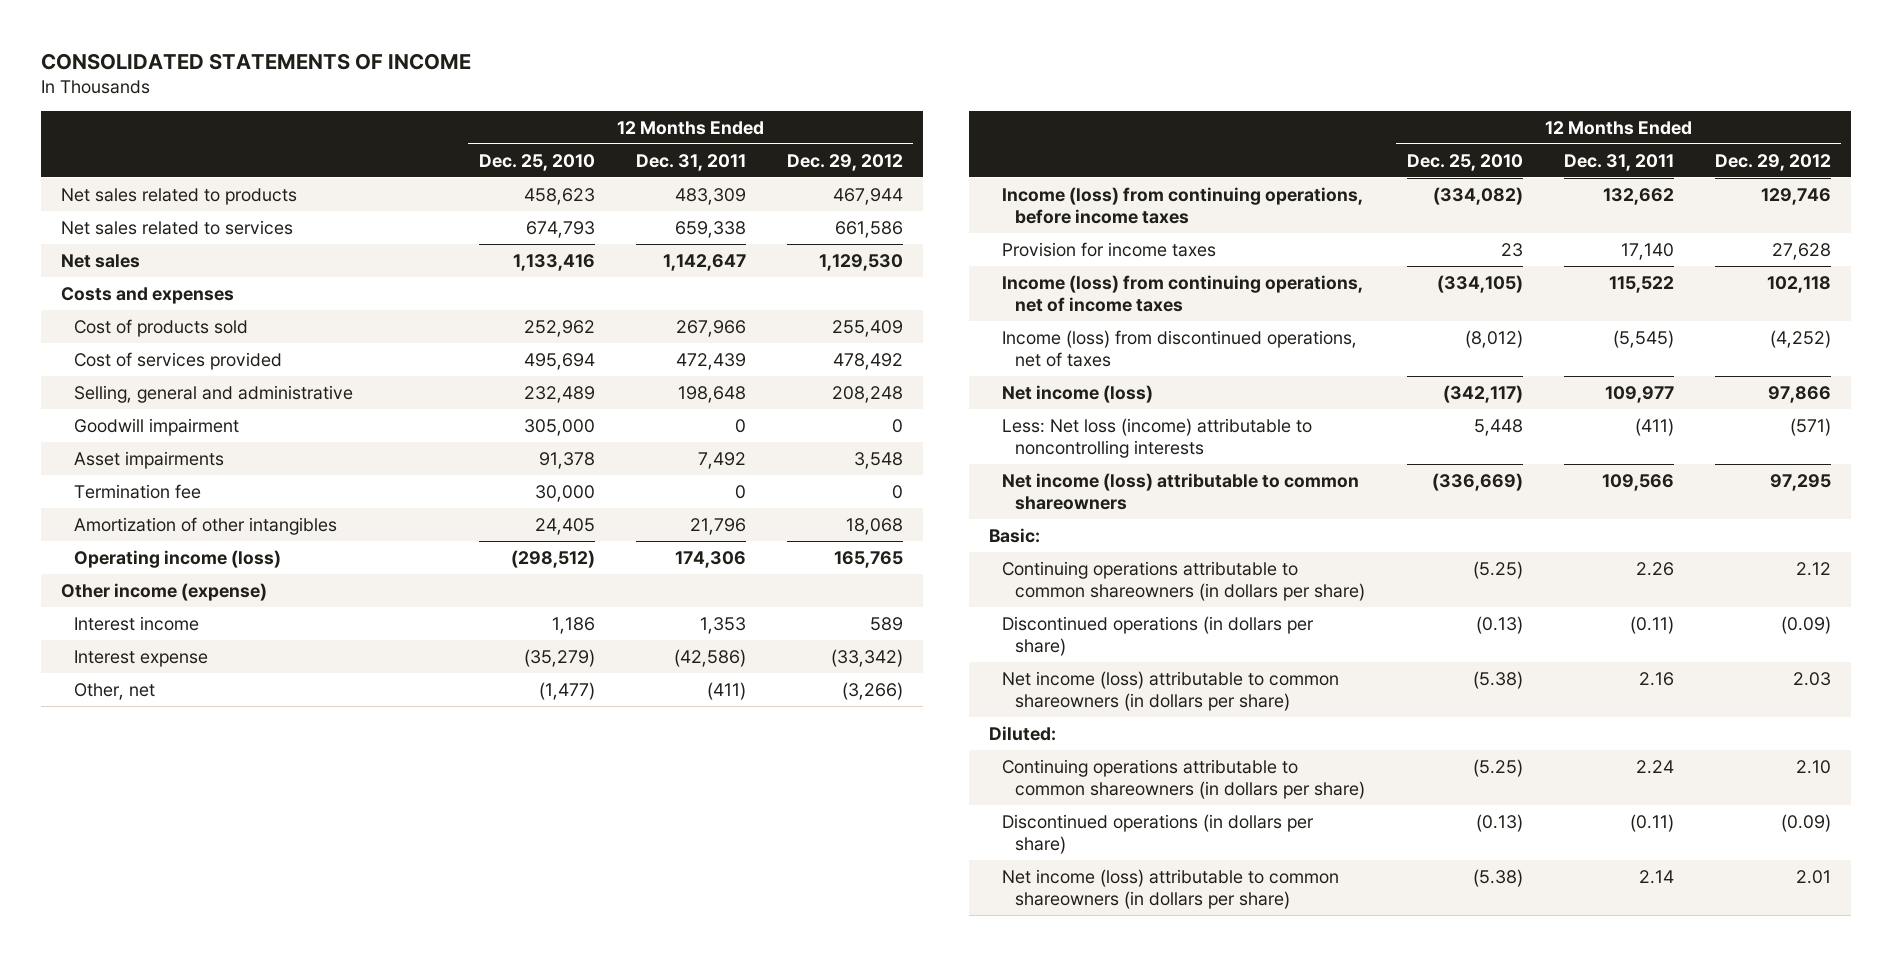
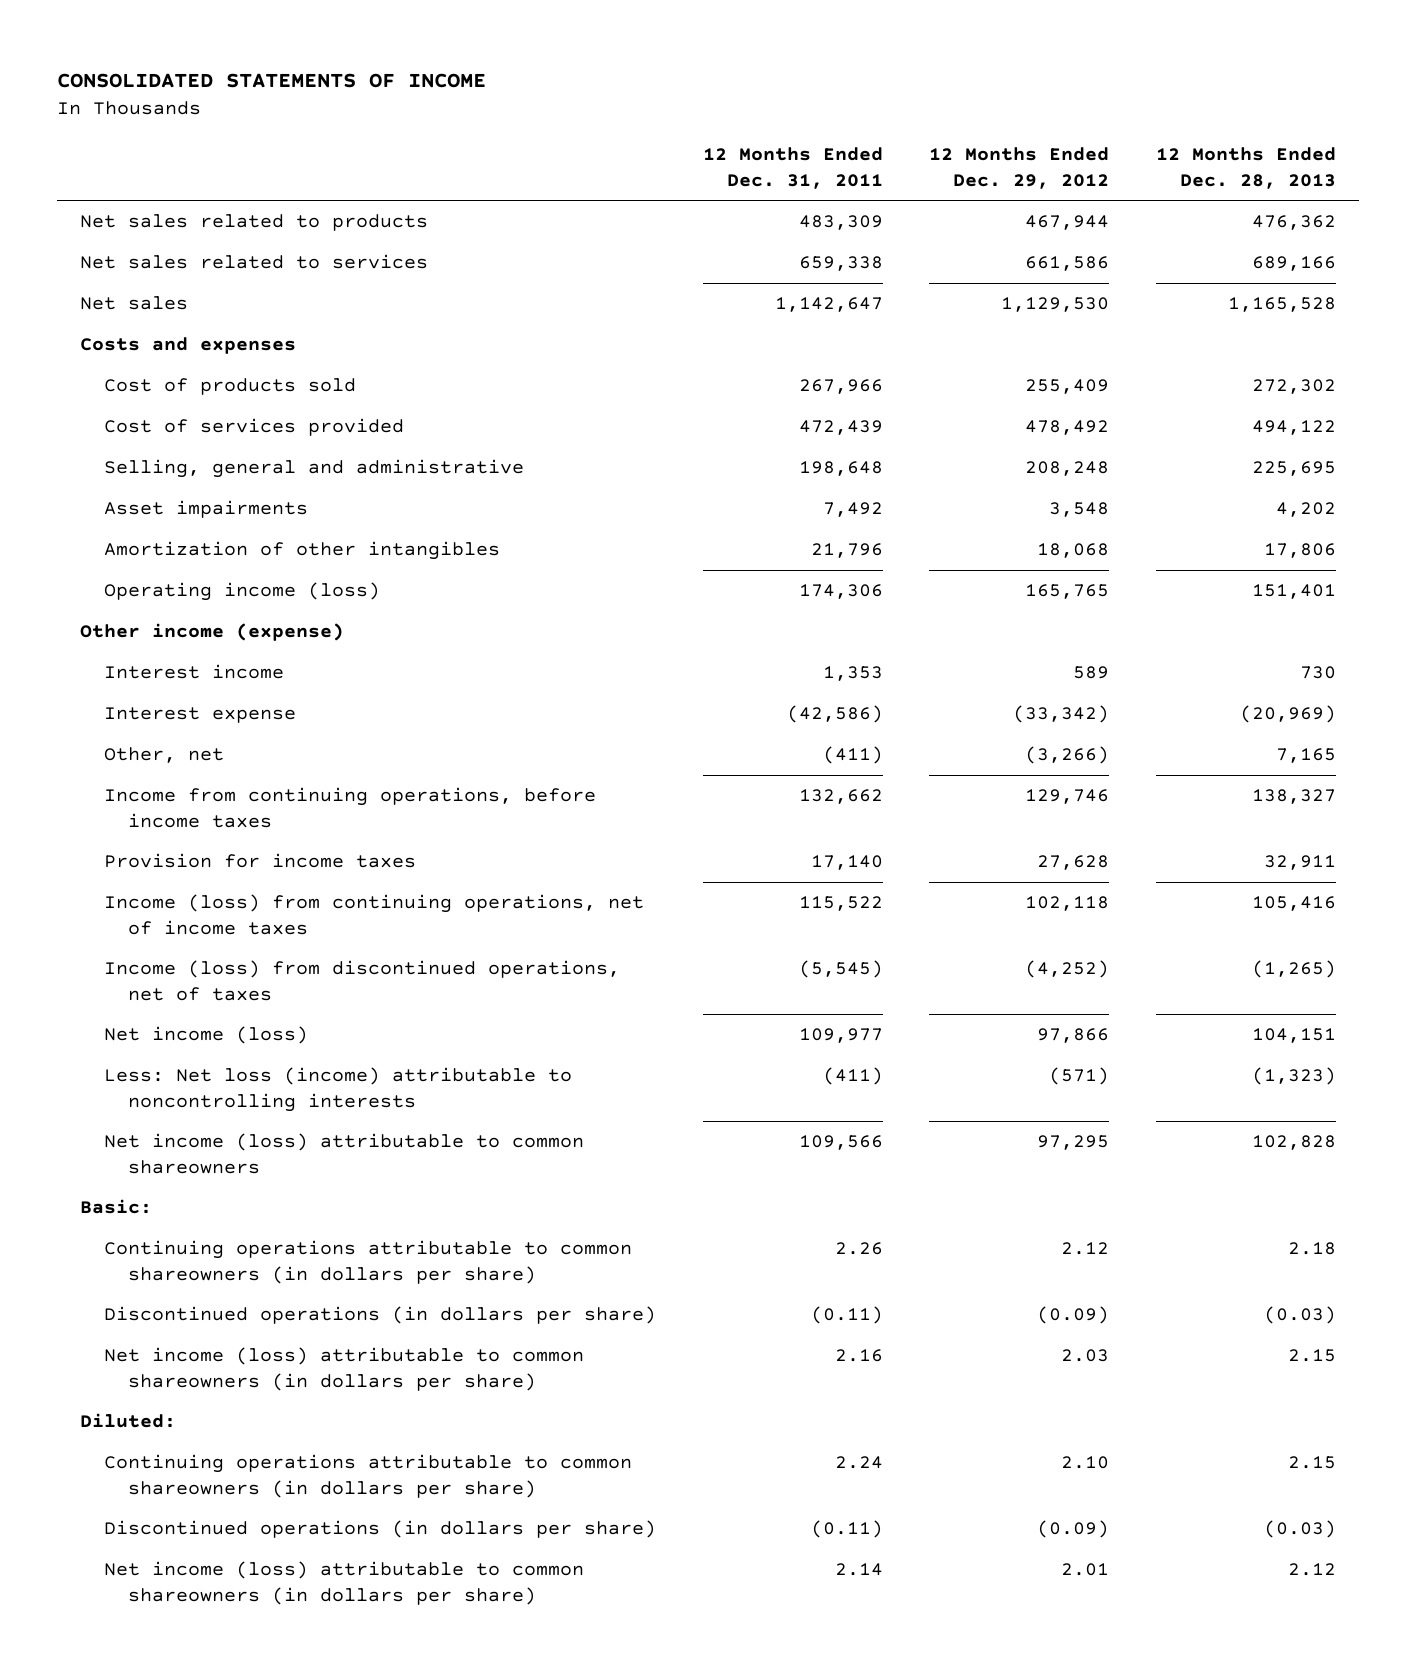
[478,153,595,171] Dec. 25, 2010 -> none
none -> [1155,146,1336,189] 12 Months Ended Dec. 28, 2013
[74,417,240,436] Goodwill impairment -> none
[74,483,202,499] Termination fee -> none
[1002,186,1364,224] Income (loss) from continuing operations, before income taxes -> [103,787,596,828] Income from continuing operations, before income taxes

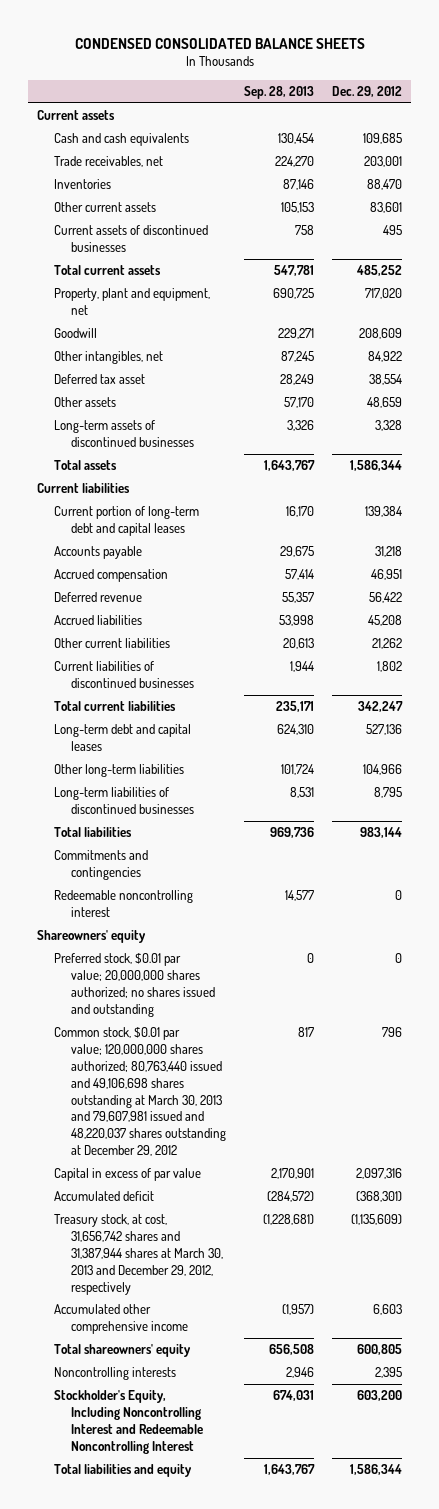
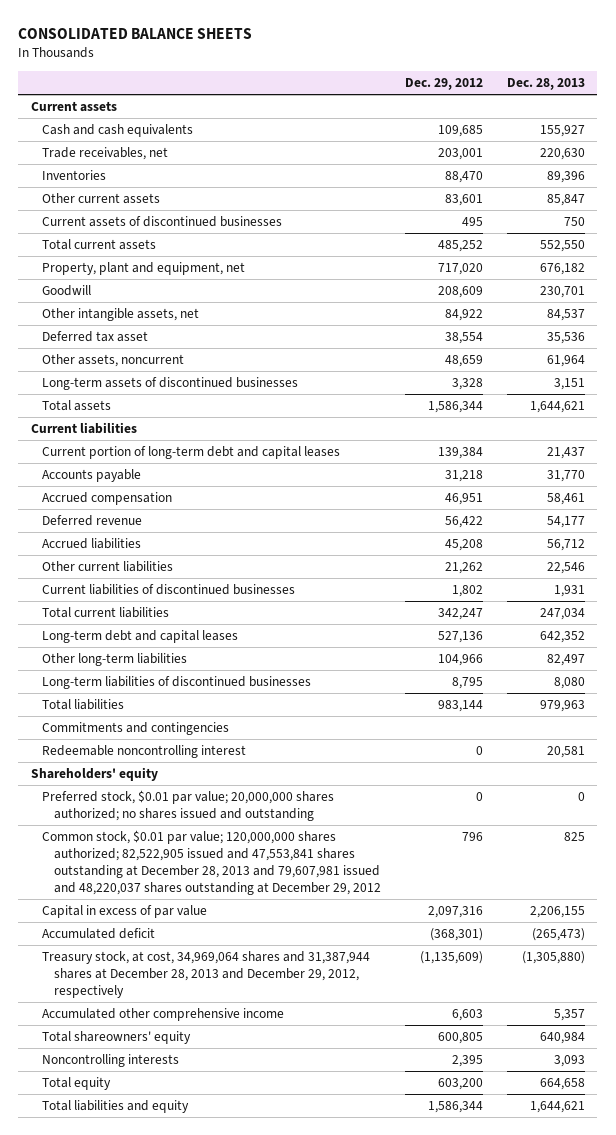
[74,37,365,49] CONDENSED CONSOLIDATED BALANCE SHEETS -> [18,28,253,40] CONSOLIDATED BALANCE SHEETS
[244,86,315,100] Sep. 28, 2013 -> none
none -> [507,78,586,91] Dec. 28, 2013
[54,351,164,365] Other intangibles, net -> [42,308,200,322] Other intangible assets, net
[54,397,117,408] Other assets -> [42,354,185,368] Other assets, noncurrent
[37,930,147,944] Shareowners' equity -> [30,767,158,782] Shareholders' equity
[54,1027,227,1156] Common stock, $0.01 par value; 120,000,000 shares authorized; 80,763,440 issued and 49,106,698 shares outstanding at March 30, 2013 and 79,607,981 issued and 48,220,037 shares outstanding at December 29, 2012 -> [42,830,381,895] Common stock, $0.01 par value; 120,000,000 shares authorized; 82,522,905 issued and 47,553,841 shares outstanding at December 28, 2013 and 79,607,981 issued and 48,220,037 shares outstanding at December 29, 2012
[54,1214,224,1295] Treasury stock, at cost, 31,656,742 shares and 31,387,944 shares at March 30, 2013 and December 29, 2012, respectively -> [42,951,371,998] Treasury stock, at cost, 34,969,064 shares and 31,387,944 shares at December 28, 2013 and December 29, 2012, respectively
[54,1390,204,1454] Stockholder's Equity, Including Noncontrolling Interest and Redeemable Noncontrolling Interest -> [42,1077,112,1091] Total equity

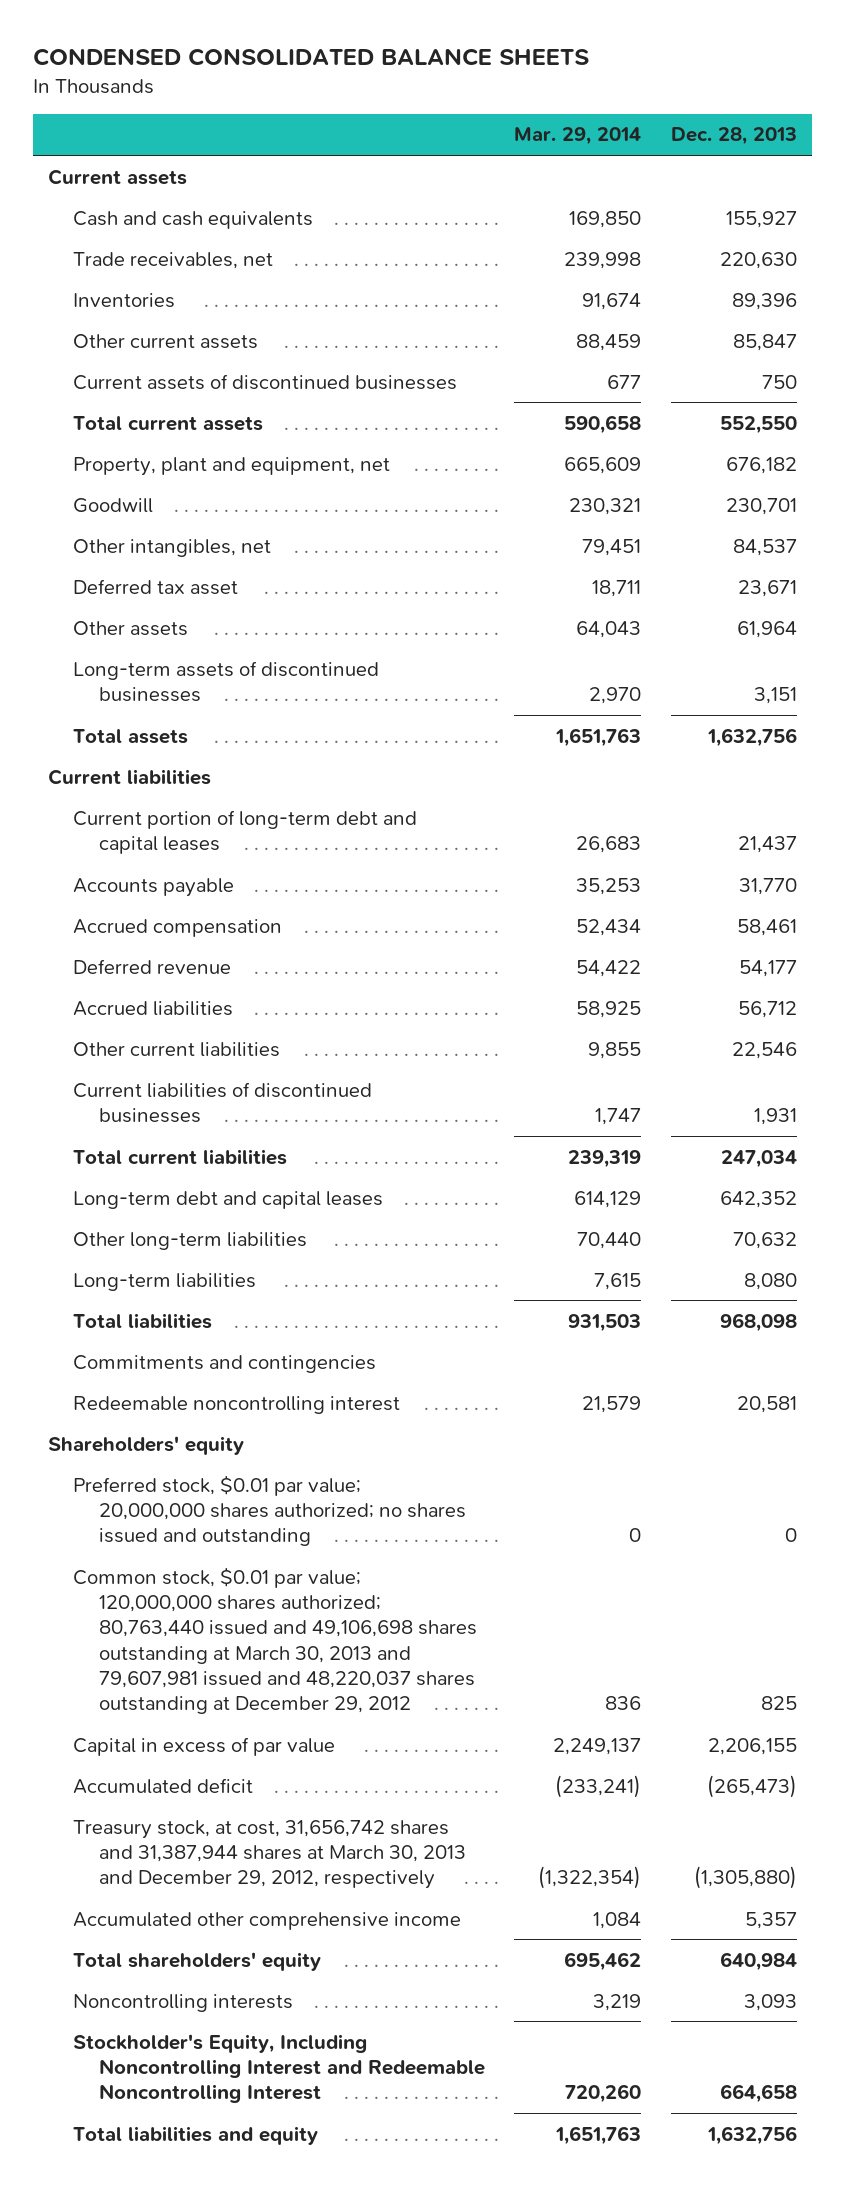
[18,28,253,40] CONSOLIDATED BALANCE SHEETS -> [32,48,589,67] CONDENSED CONSOLIDATED BALANCE SHEETS
[404,78,483,91] Dec. 29, 2012 -> none
none -> [514,127,642,146] Mar. 29, 2014
[42,308,200,322] Other intangible assets, net -> [73,538,272,557] Other intangibles, net
[547,332,586,345] 35,536 -> [737,579,797,597] 23,671
[42,354,185,368] Other assets, noncurrent -> [73,620,189,636] Other assets
[530,401,586,414] 1,644,621 -> [706,727,797,747] 1,632,756
[547,654,586,667] 82,497 -> [732,1231,797,1249] 70,632
[42,676,312,690] Long-term liabilities of discontinued businesses -> [73,1272,257,1291] Long-term liabilities
[540,700,586,713] 979,963 -> [719,1312,797,1332] 968,098
[42,830,381,895] Common stock, $0.01 par value; 120,000,000 shares authorized; 82,522,905 issued and 47,553,841 shares outstanding at December 28, 2013 and 79,607,981 issued and 48,220,037 shares outstanding at December 29, 2012 -> [73,1566,477,1714] Common stock, $0.01 par value; 120,000,000 shares authorized; 80,763,440 issued and 49,106,698 shares outstanding at March 30, 2013 and 79,607,981 issued and 48,220,037 shares outstanding at December 29, 2012
[42,951,371,998] Treasury stock, at cost, 34,969,064 shares and 31,387,944 shares at December 28, 2013 and December 29, 2012, respectively -> [73,1819,466,1890] Treasury stock, at cost, 31,656,742 shares and 31,387,944 shares at March 30, 2013 and December 29, 2012, respectively
[42,1031,192,1045] Total shareowners' equity -> [73,1951,322,1971] Total shareholders' equity
[42,1077,112,1091] Total equity -> [73,2033,485,2104] Stockholder's Equity, Including Noncontrolling Interest and Redeemable Noncontrolling Interest
[530,1101,586,1114] 1,644,621 -> [706,2125,797,2145] 1,632,756

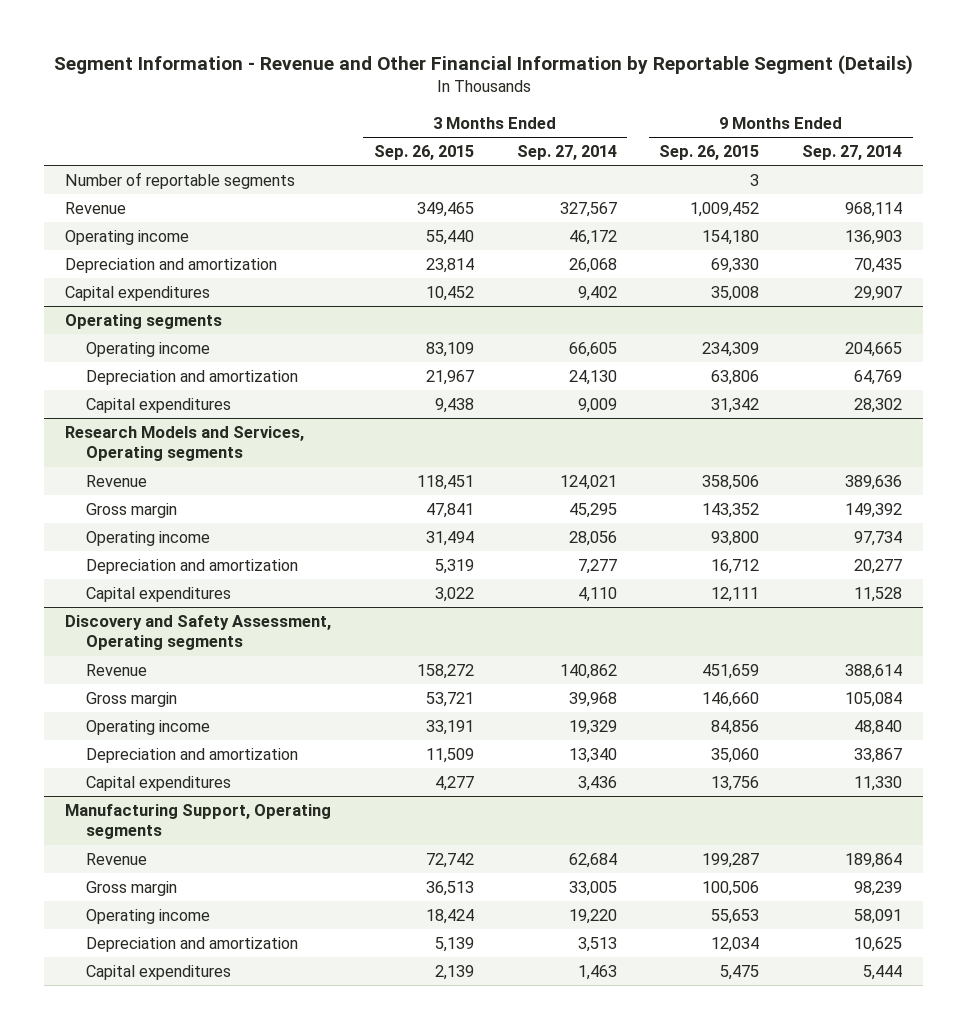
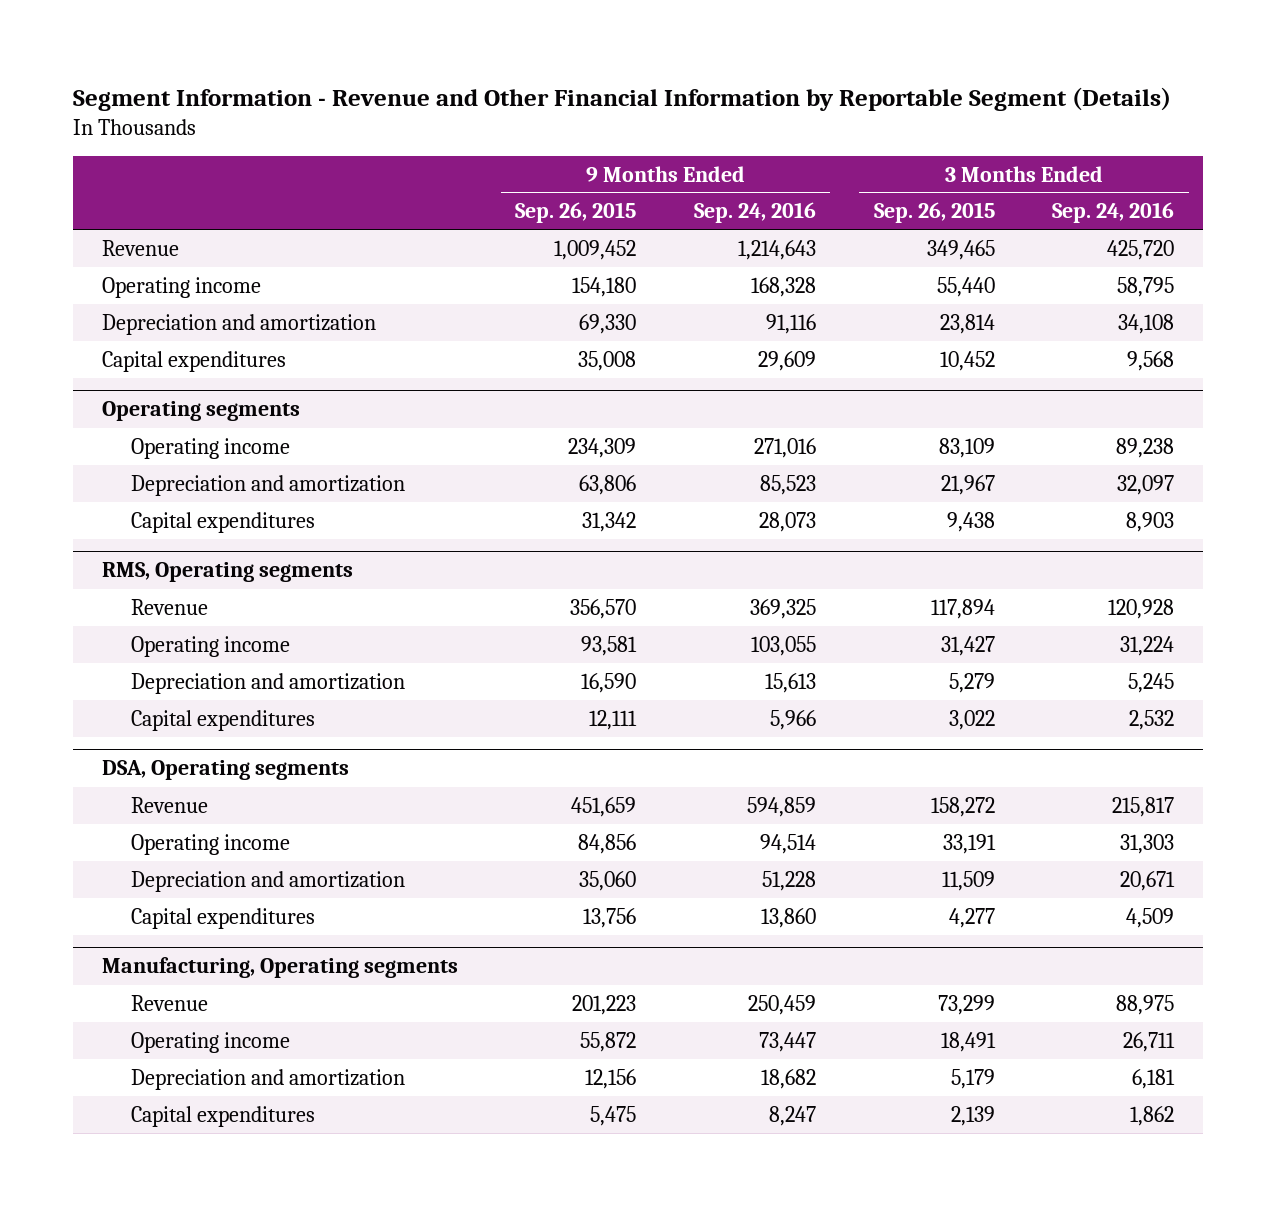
[516,145,617,161] Sep. 27, 2014 -> none
[802,145,903,161] Sep. 27, 2014 -> none
none -> [693,202,816,224] Sep. 24, 2016
none -> [1052,202,1175,224] Sep. 24, 2016
[65,172,296,190] Number of reportable segments -> none
[65,426,305,462] Research Models and Services, Operating segments -> none
[85,503,177,519] Gross margin -> none
none -> [101,562,353,583] RMS, Operating segments
[416,475,474,491] 118,451 -> [930,598,995,619] 117,894
[702,475,760,491] 358,506 -> [570,598,637,619] 356,570
[425,531,474,547] 31,494 -> [940,635,995,656] 31,427
[711,531,760,547] 93,800 -> [581,635,638,656] 93,581
[434,559,474,575] 5,319 -> [948,672,995,693] 5,279
[711,559,760,575] 16,712 -> [581,672,637,693] 16,590
[65,615,332,651] Discovery and Safety Assessment, Operating segments -> none
none -> [101,760,349,781] DSA, Operating segments
[85,692,177,708] Gross margin -> none
[85,881,177,897] Gross margin -> none
[65,804,332,840] Manufacturing Support, Operating segments -> [101,957,458,979] Manufacturing, Operating segments
[425,853,474,869] 72,742 -> [937,994,995,1015] 73,299
[702,853,760,869] 199,287 -> [572,994,637,1015] 201,223
[425,909,474,925] 18,424 -> [940,1031,996,1052] 18,491
[711,909,760,925] 55,653 -> [580,1031,637,1052] 55,872
[434,937,474,953] 5,139 -> [950,1068,995,1089] 5,179
[711,937,760,953] 12,034 -> [585,1068,637,1089] 12,156

